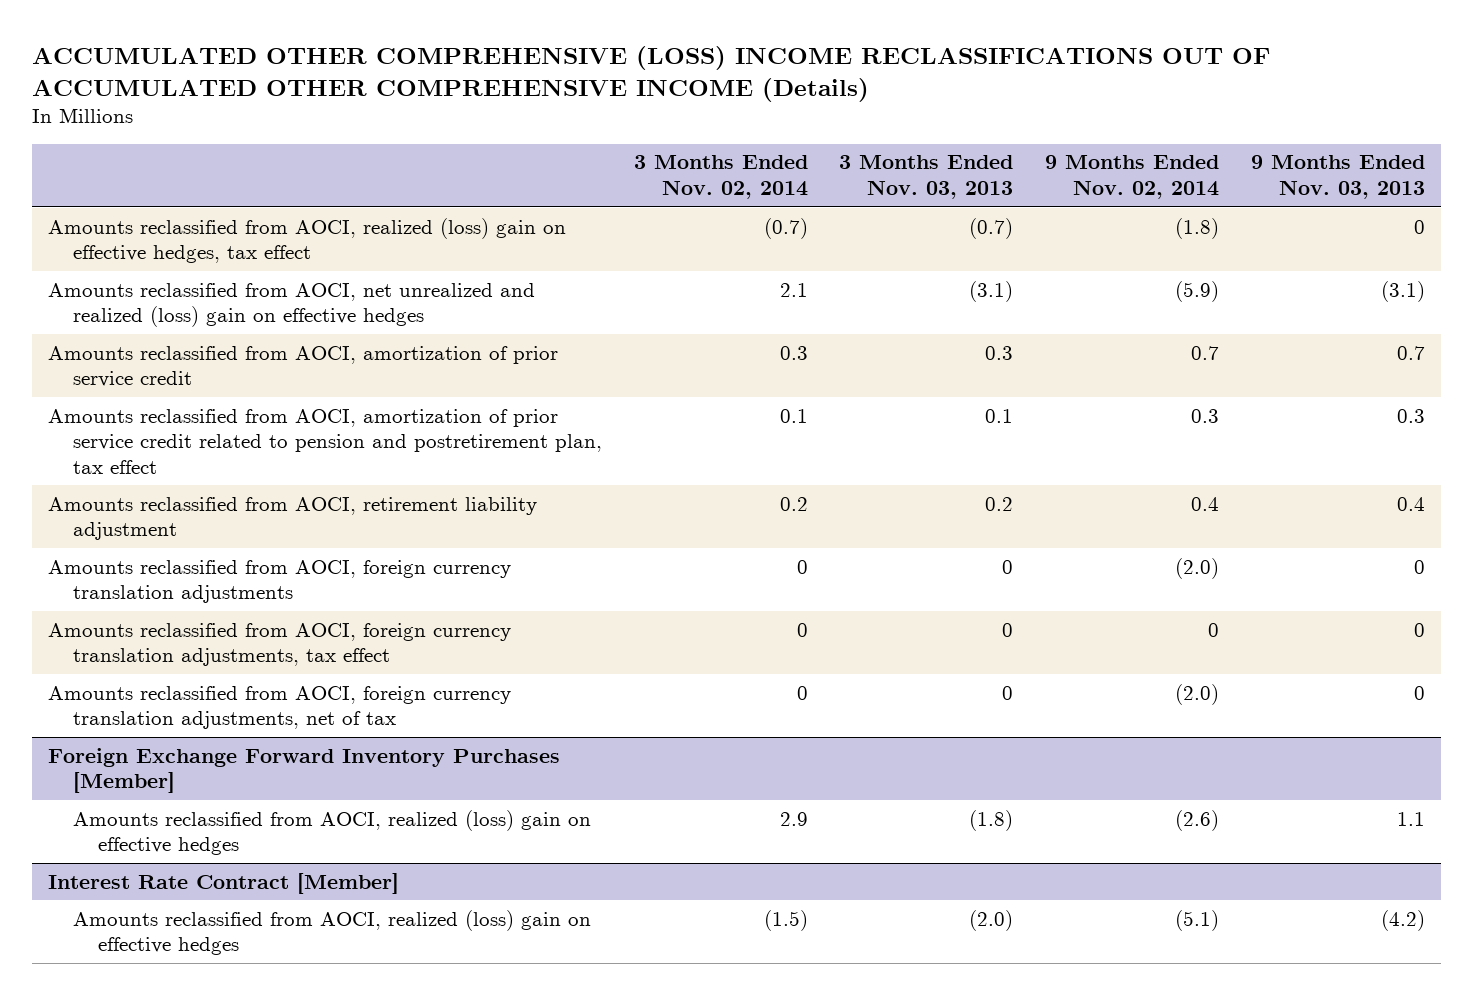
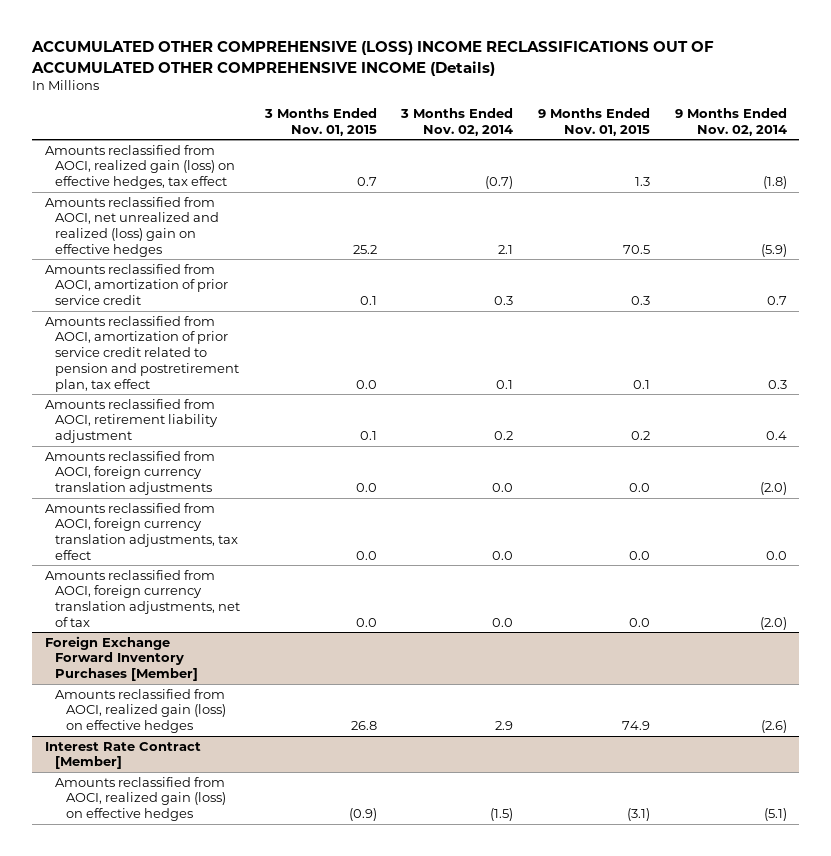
[839,155,1014,200] 3 Months Ended Nov. 03, 2013 -> none
[1250,155,1425,200] 9 Months Ended Nov. 03, 2013 -> none
none -> [263,107,377,136] 3 Months Ended Nov. 01, 2015
none -> [538,107,651,136] 9 Months Ended Nov. 01, 2015
[47,217,566,264] Amounts reclassified from AOCI, realized (loss) gain on effective hedges, tax effect -> [44,144,236,190] Amounts reclassified from AOCI, realized gain (loss) on effective hedges, tax effect
[796,559,808,574] 0 -> [492,483,514,493] 0.0
[796,622,808,637] 0 -> [492,550,514,560] 0.0
[1207,622,1219,637] 0 -> [765,550,787,560] 0.0
[796,685,808,700] 0 -> [492,617,514,627] 0.0
[72,809,591,856] Amounts reclassified from AOCI, realized (loss) gain on effective hedges -> [55,688,226,734] Amounts reclassified from AOCI, realized gain (loss) on effective hedges
[72,909,591,956] Amounts reclassified from AOCI, realized (loss) gain on effective hedges -> [55,776,226,822] Amounts reclassified from AOCI, realized gain (loss) on effective hedges

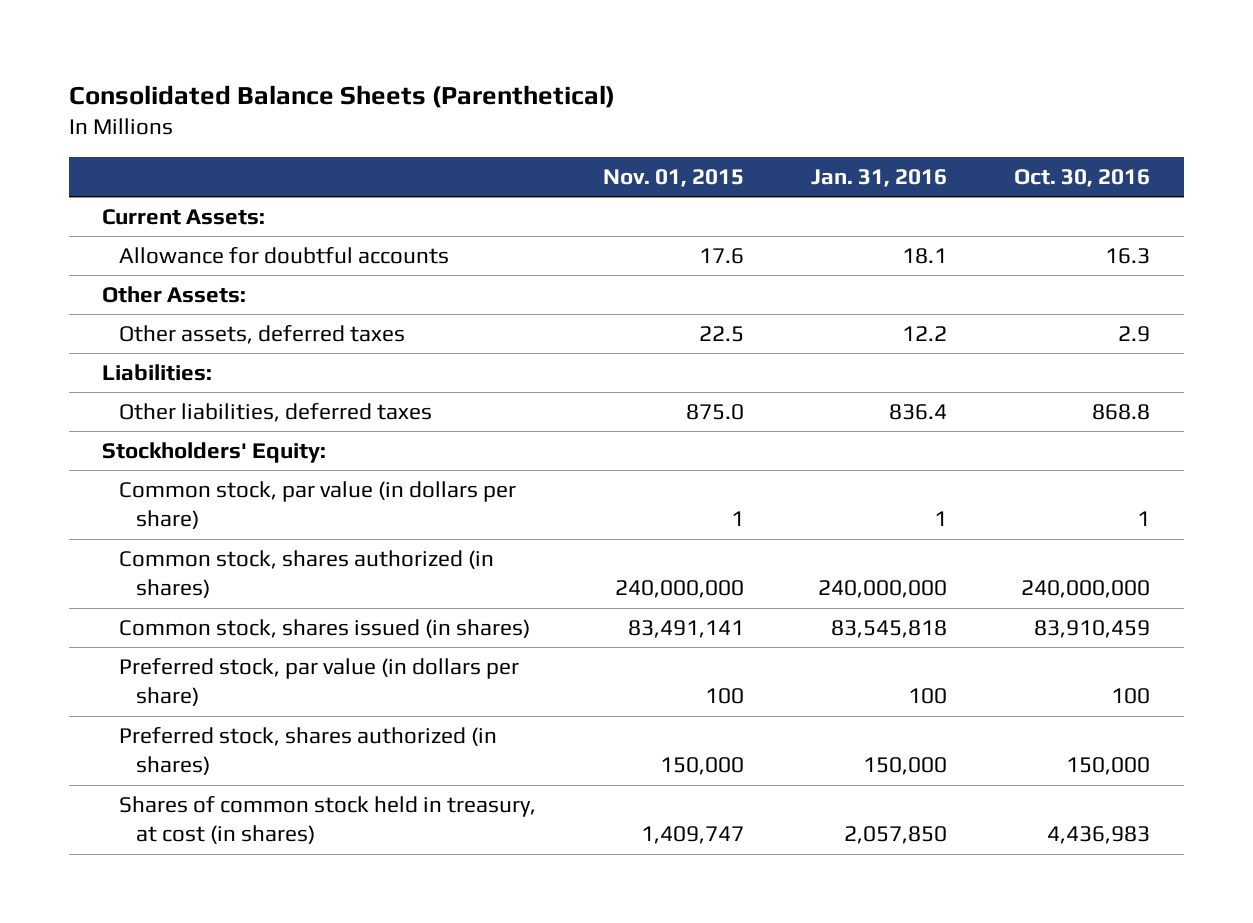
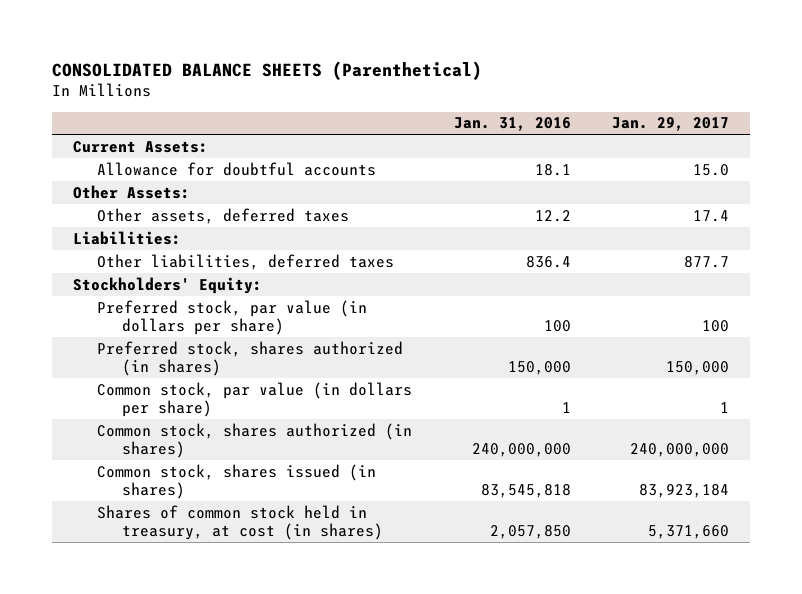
[68,84,615,108] Consolidated Balance Sheets (Parenthetical) -> [51,60,482,80] CONSOLIDATED BALANCE SHEETS (Parenthetical)
[603,169,745,188] Nov. 01, 2015 -> none
[1014,169,1151,188] Oct. 30, 2016 -> none
none -> [612,117,730,132] Jan. 29, 2017
[119,658,520,707] Preferred stock, par value (in dollars per share) -> [97,299,368,335] Preferred stock, par value (in dollars per share)
[119,727,498,776] Preferred stock, shares authorized (in shares) -> [97,340,404,376] Preferred stock, shares authorized (in shares)

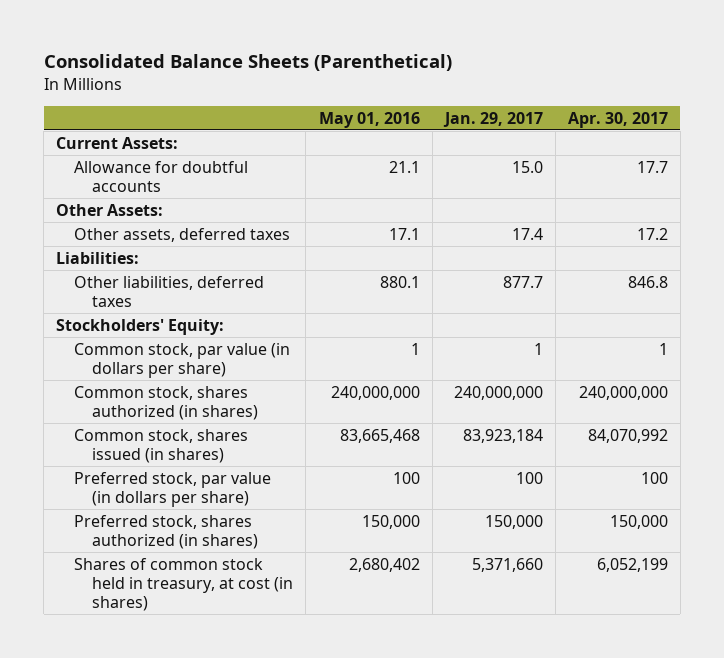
[51,60,482,80] CONSOLIDATED BALANCE SHEETS (Parenthetical) -> [43,54,452,72] Consolidated Balance Sheets (Parenthetical)
[453,117,571,132] Jan. 31, 2016 -> none
none -> [318,111,420,128] May 01, 2016
none -> [567,111,668,128] Apr. 30, 2017
[97,299,368,335] Preferred stock, par value (in dollars per share) -> [74,471,272,507] Preferred stock, par value (in dollars per share)
[97,340,404,376] Preferred stock, shares authorized (in shares) -> [74,514,259,549] Preferred stock, shares authorized (in shares)

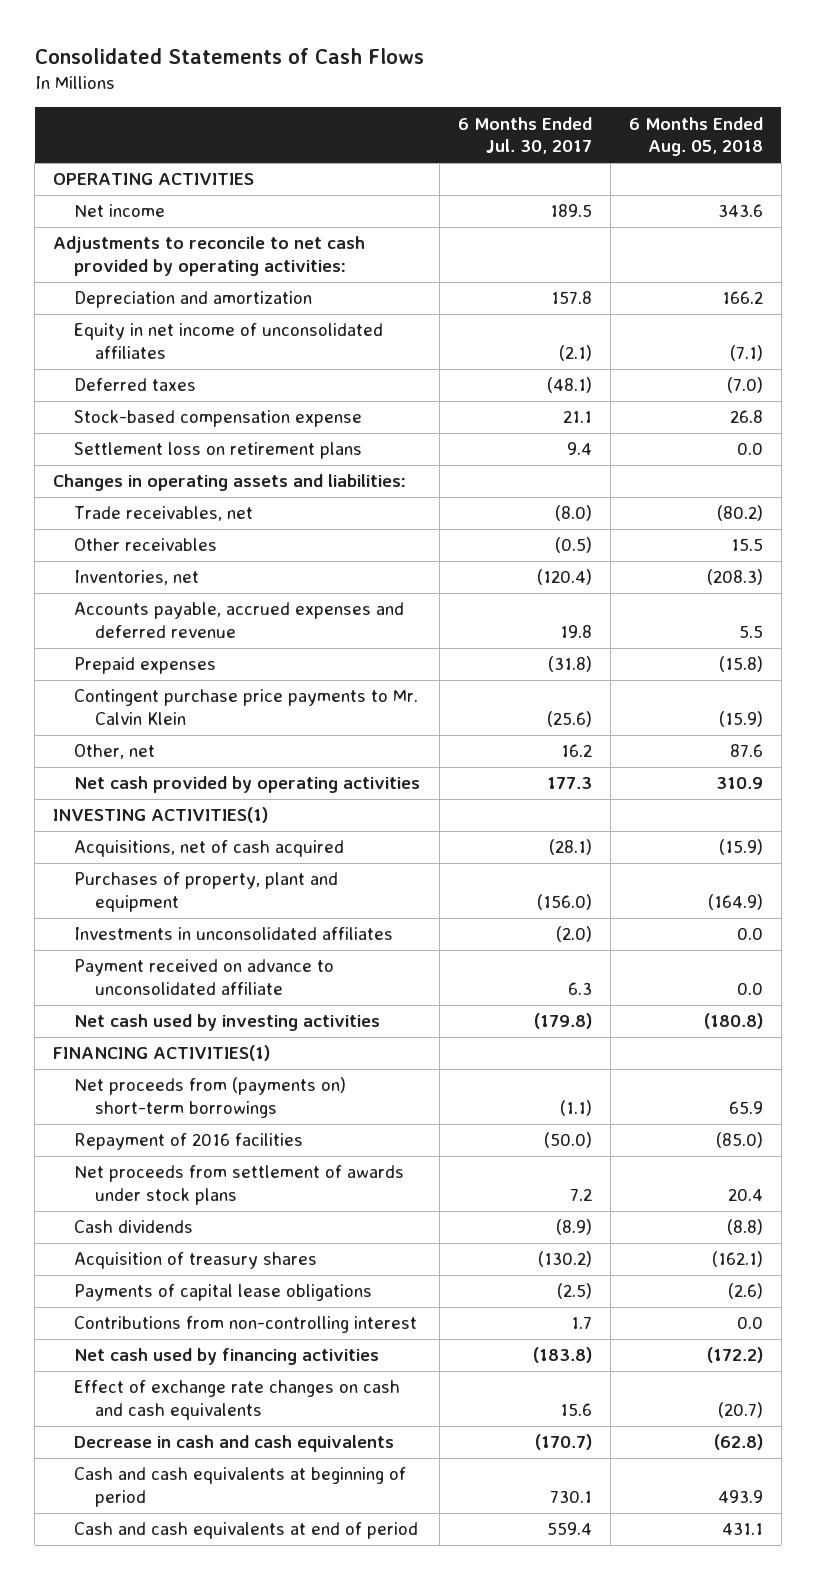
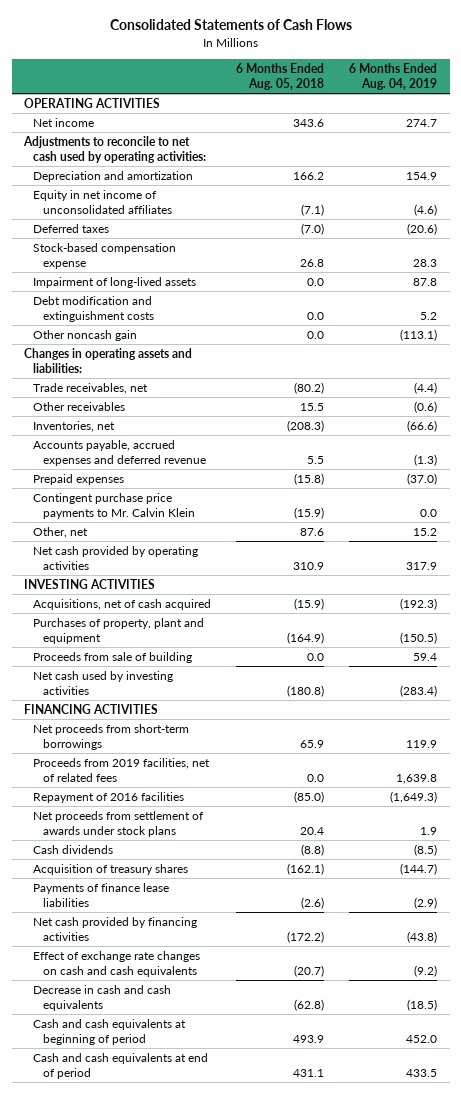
[457,116,592,155] 6 Months Ended Jul. 30, 2017 -> none
none -> [349,63,438,90] 6 Months Ended Aug. 04, 2019
[53,236,366,277] Adjustments to reconcile to net cash provided by operating activities: -> [22,136,207,163] Adjustments to reconcile to net cash used by operating activities:
[74,442,363,460] Settlement loss on retirement plans -> none
none -> [33,277,197,289] Impairment of long-lived assets
none -> [33,296,154,322] Debt modification and extinguishment costs
none -> [33,330,138,342] Other noncash gain
[53,807,269,824] INVESTING ACTIVITIES(1) -> [23,579,155,590] INVESTING ACTIVITIES
[74,927,394,941] Investments in unconsolidated affiliates -> none
[74,959,335,996] Payment received on advance to unconsolidated affiliate -> none
none -> [33,652,193,664] Proceeds from sale of building
[53,1045,271,1062] FINANCING ACTIVITIES(1) -> [23,704,158,715] FINANCING ACTIVITIES
[74,1077,347,1119] Net proceeds from (payments on) short-term borrowings -> [33,724,190,750] Net proceeds from short-term borrowings
none -> [33,758,211,782] Proceeds from 2019 facilities, net of related fees
[74,1284,373,1302] Payments of capital lease obligations -> none
[74,1316,418,1334] Contributions from non-controlling interest -> none
none -> [33,883,170,907] Payments of finance lease liabilities
[74,1348,380,1366] Net cash used by financing activities -> [33,917,198,941] Net cash provided by financing activities

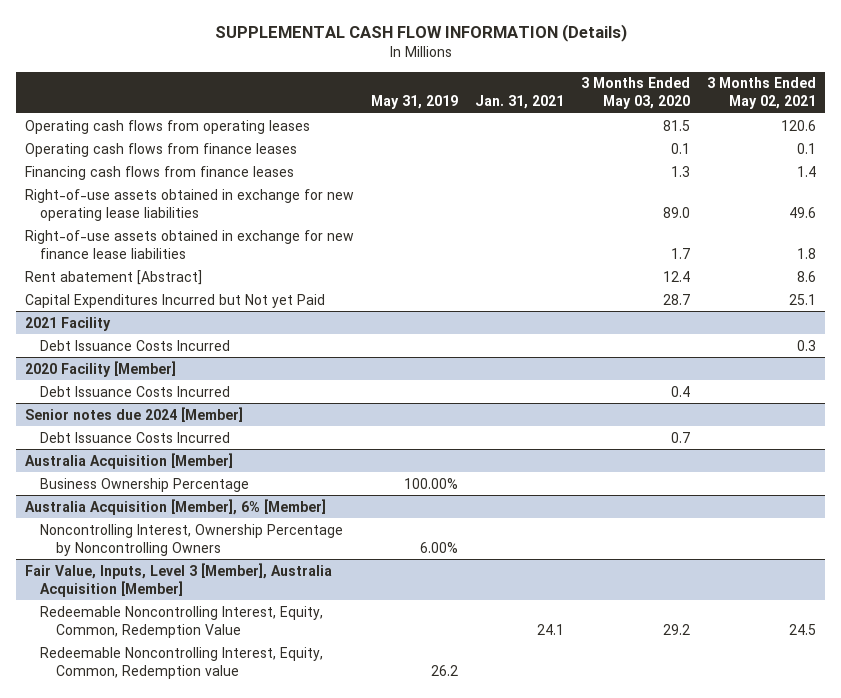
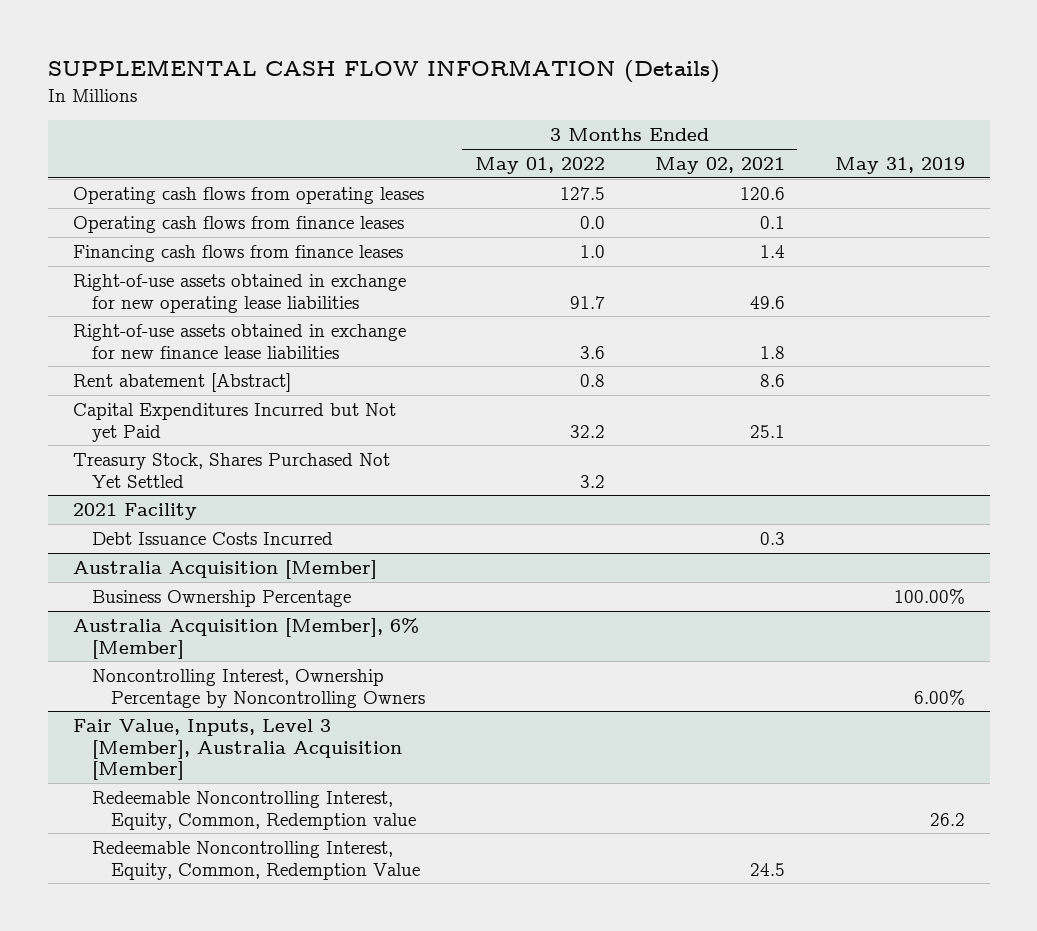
[475,95,565,110] Jan. 31, 2021 -> none
[581,77,691,110] 3 Months Ended May 03, 2020 -> none
none -> [474,156,605,174] May 01, 2022
none -> [72,452,390,488] Treasury Stock, Shares Purchased Not Yet Settled
[24,360,176,377] 2020 Facility [Member] -> none
[40,385,231,397] Debt Issuance Costs Incurred -> none
[24,406,243,422] Senior notes due 2024 [Member] -> none
[40,431,231,443] Debt Issuance Costs Incurred -> none
[40,605,324,638] Redeemable Noncontrolling Interest, Equity, Common, Redemption Value -> [91,840,420,880] Redeemable Noncontrolling Interest, Equity, Common, Redemption Value

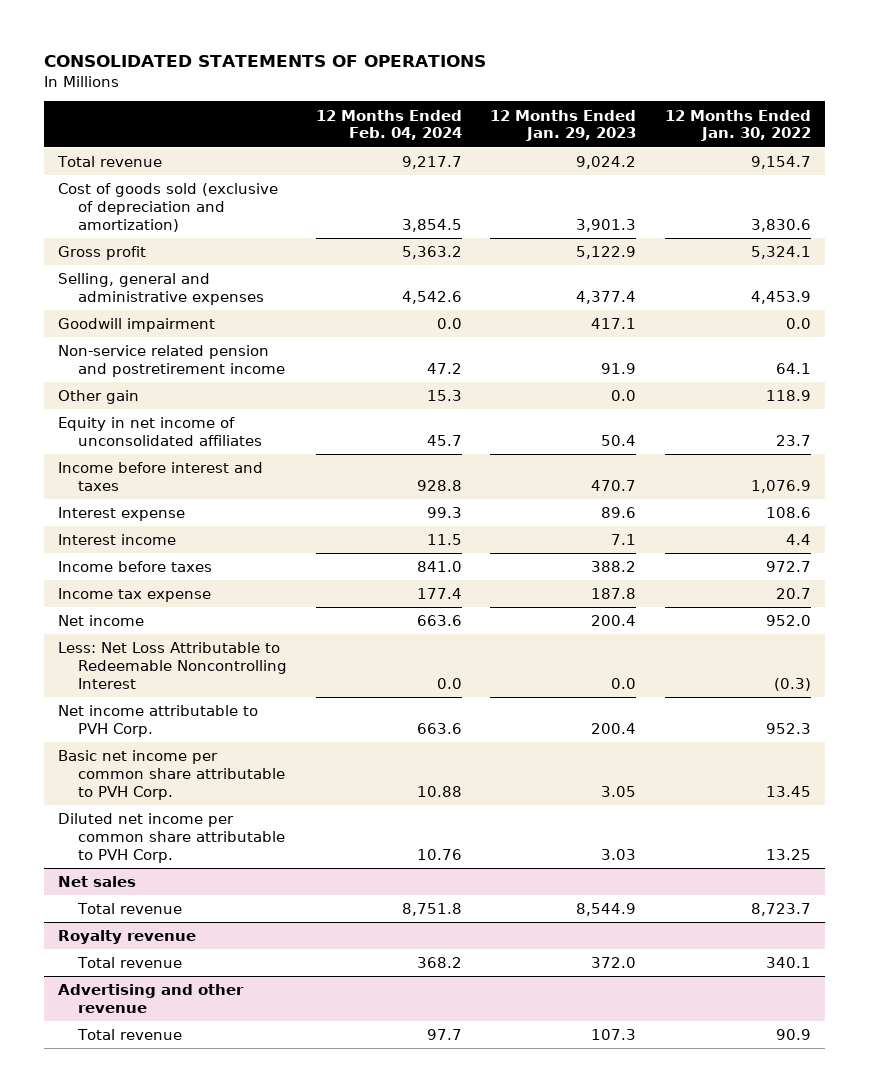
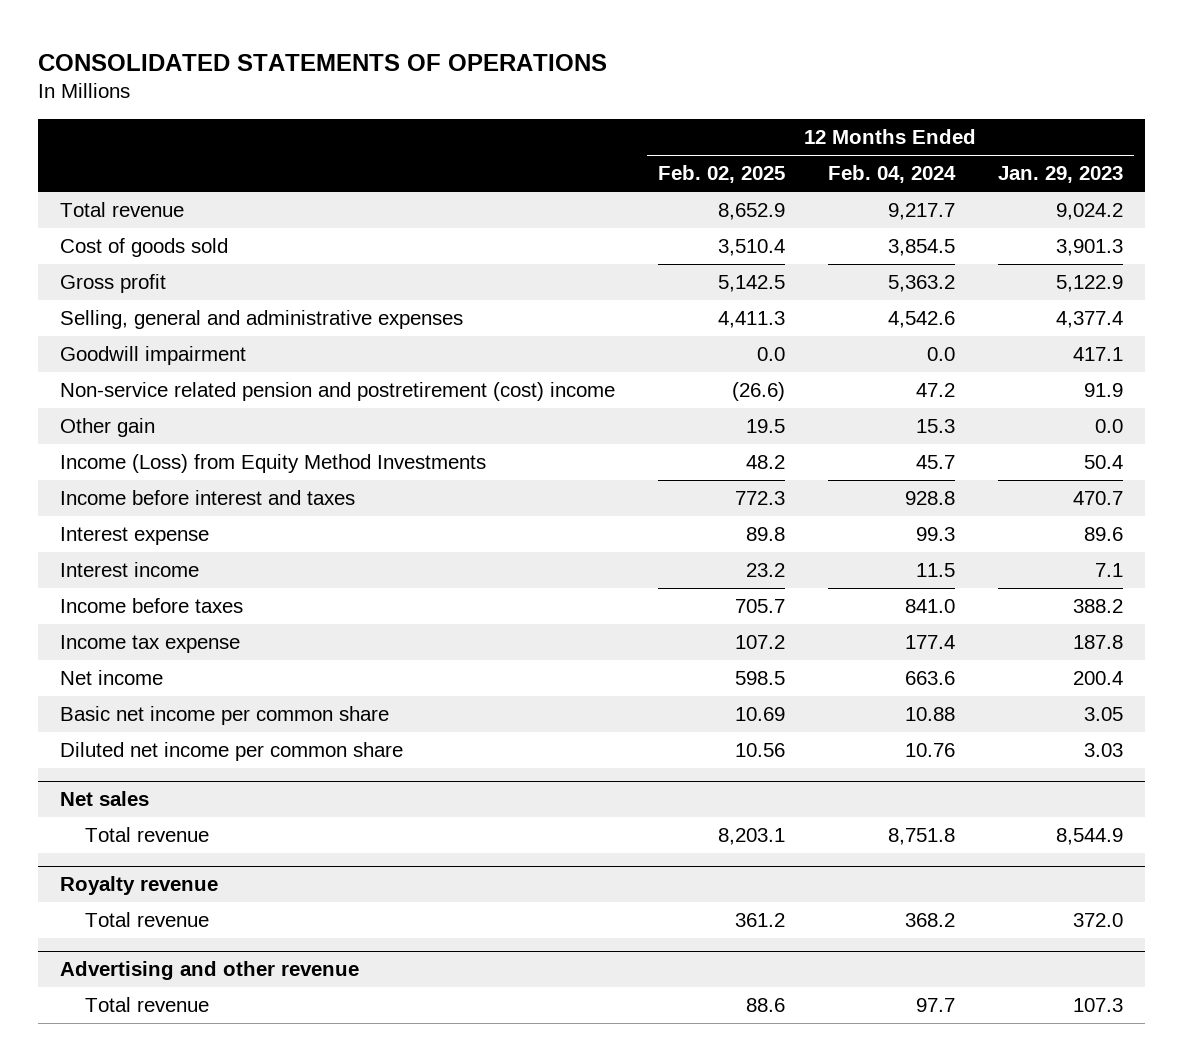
[664,109,811,142] 12 Months Ended Jan. 30, 2022 -> none
none -> [657,165,785,184] Feb. 02, 2025
[58,183,279,232] Cost of goods sold (exclusive of depreciation and amortization) -> [59,238,228,258] Cost of goods sold
[58,345,286,378] Non-service related pension and postretirement income -> [59,382,615,402] Non-service related pension and postretirement (cost) income
[58,417,263,447] Equity in net income of unconsolidated affiliates -> [59,454,486,474] Income (Loss) from Equity Method Investments
[58,642,288,689] Less: Net Loss Attributable to Redeemable Noncontrolling Interest -> none
[58,705,259,738] Net income attributable to PVH Corp. -> none
[58,750,286,800] Basic net income per common share attributable to PVH Corp. -> [59,706,389,726] Basic net income per common share
[58,813,286,863] Diluted net income per common share attributable to PVH Corp. -> [59,742,403,762] Diluted net income per common share

